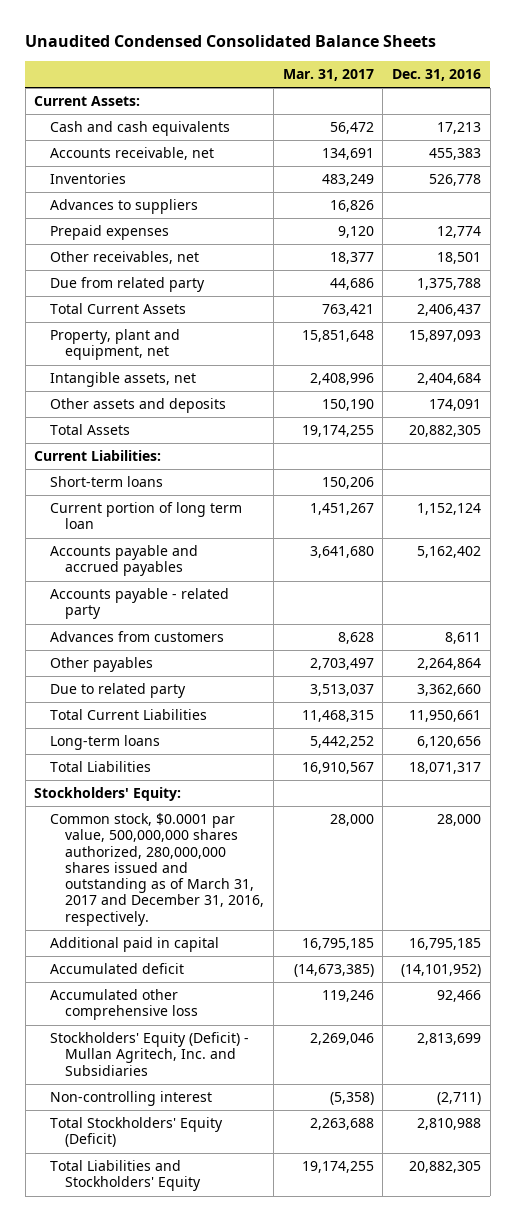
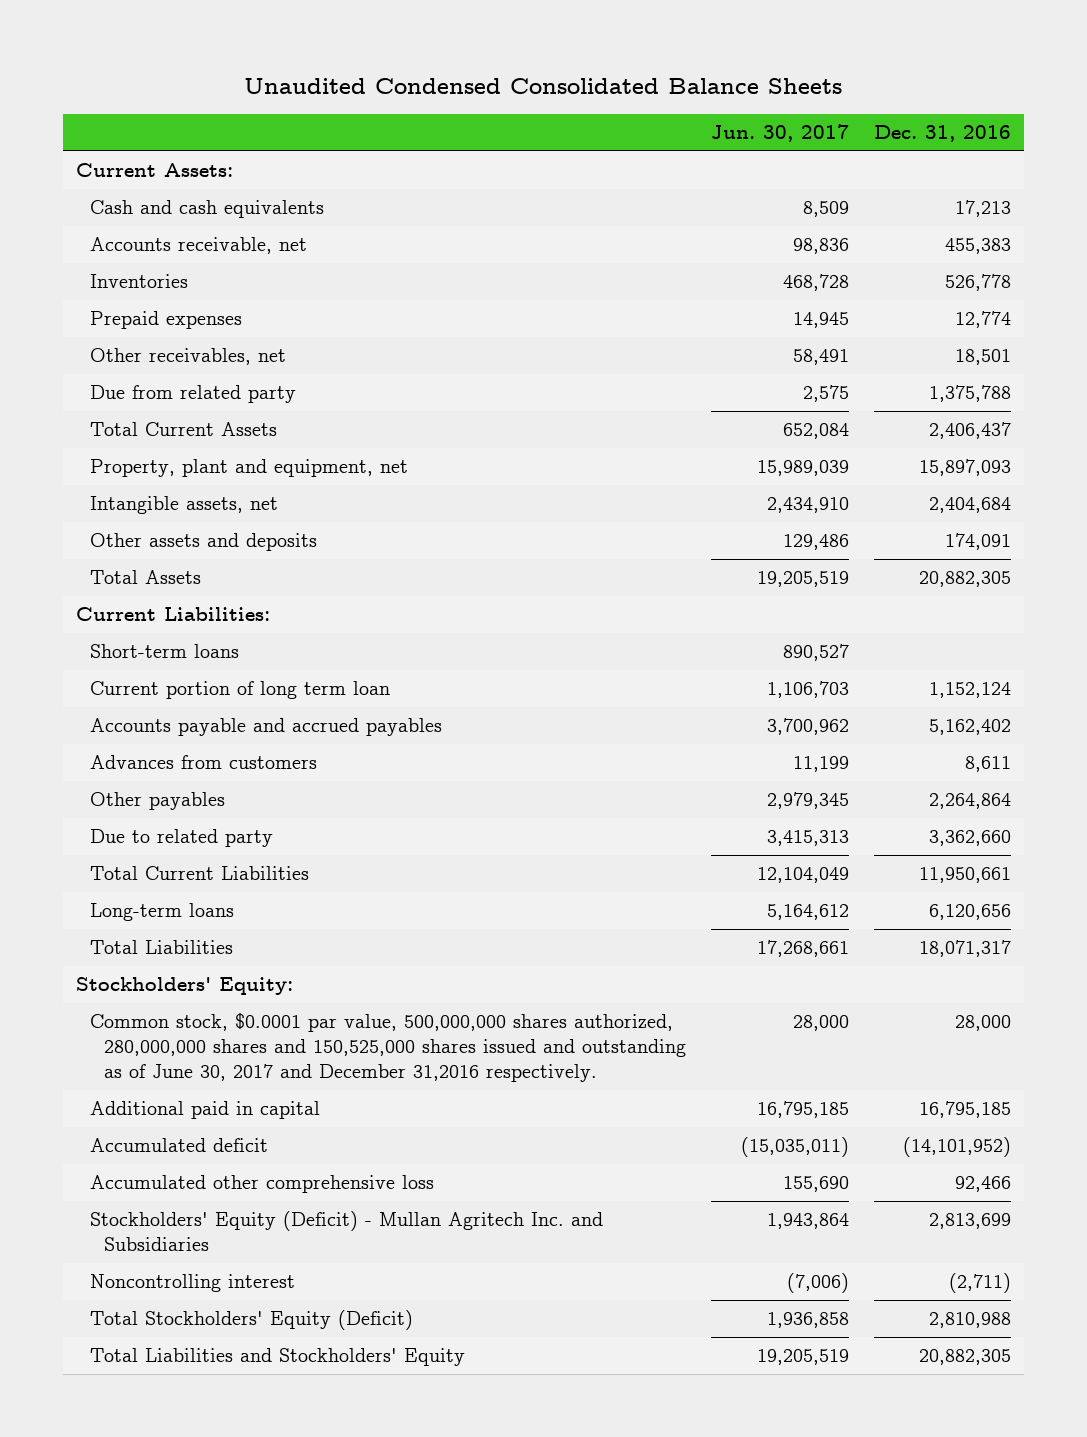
[282,69,374,82] Mar. 31, 2017 -> none
none -> [710,124,849,143] Jun. 30, 2017
[49,199,198,215] Advances to suppliers -> none
[49,588,229,620] Accounts payable - related party -> none
[49,813,265,926] Common stock, $0.0001 par value, 500,000,000 shares authorized, 280,000,000 shares issued and outstanding as of March 31, 2017 and December 31, 2016, respectively. -> [89,1013,686,1083] Common stock, $0.0001 par value, 500,000,000 shares authorized, 280,000,000 shares and 150,525,000 shares issued and outstanding as of June 30, 2017 and December 31,2016 respectively.
[49,1032,249,1076] Stockholders' Equity (Deficit) - Mullan Agritech, Inc. and Subsidiaries -> [89,1211,603,1252] Stockholders' Equity (Deficit) - Mullan Agritech Inc. and Subsidiaries
[49,1091,212,1107] Non-controlling interest -> [89,1274,295,1293] Noncontrolling interest

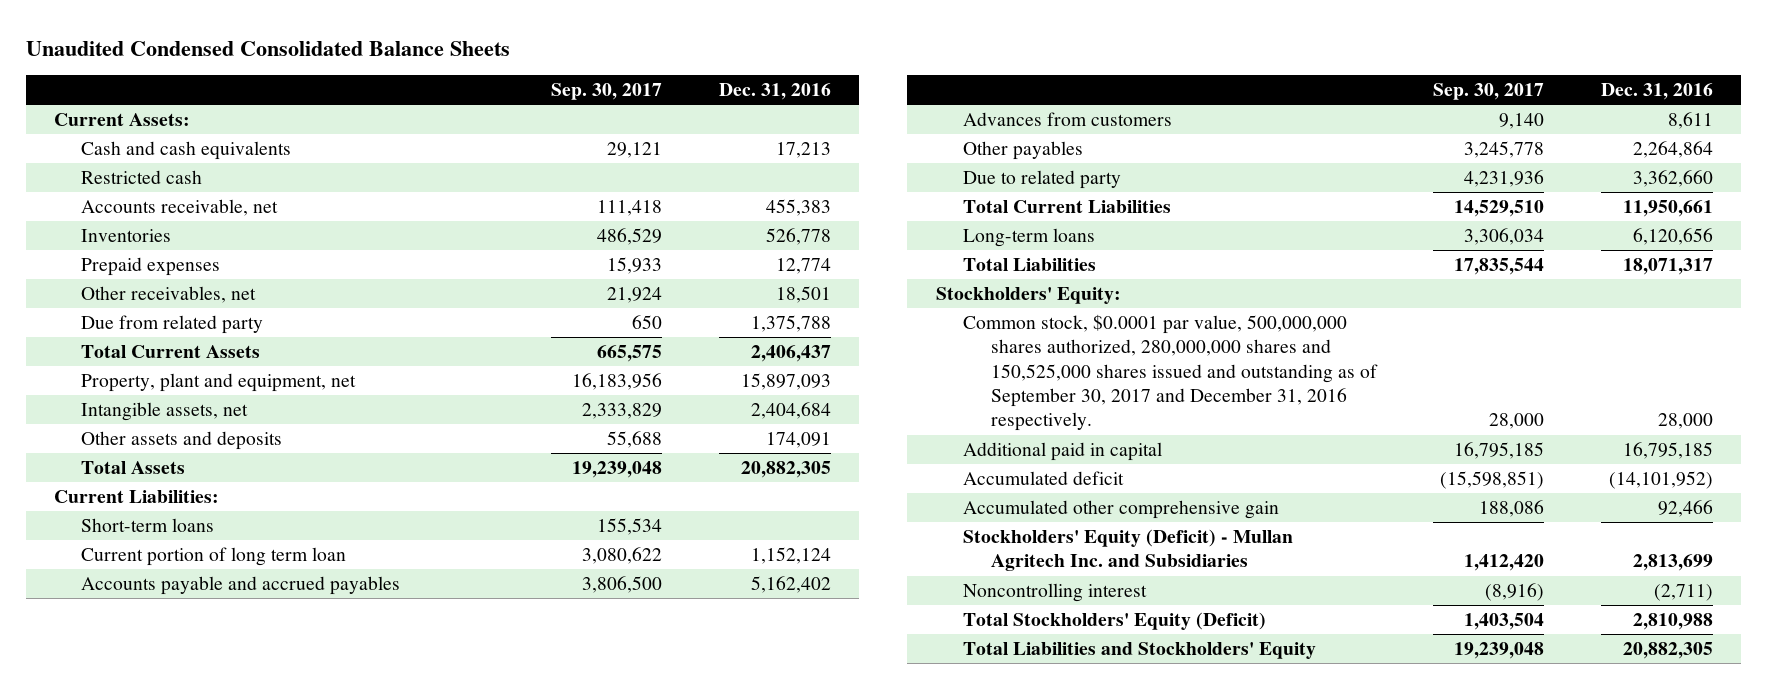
[710,124,849,143] Jun. 30, 2017 -> none
none -> [551,83,663,101] Sep. 30, 2017
none -> [81,170,203,185] Restricted cash
[89,1013,686,1083] Common stock, $0.0001 par value, 500,000,000 shares authorized, 280,000,000 shares and 150,525,000 shares issued and outstanding as of June 30, 2017 and December 31,2016 respectively. -> [963,314,1378,432] Common stock, $0.0001 par value, 500,000,000 shares authorized, 280,000,000 shares and 150,525,000 shares issued and outstanding as of September 30, 2017 and December 31, 2016 respectively.
[89,1175,434,1194] Accumulated other comprehensive loss -> [963,500,1280,520] Accumulated other comprehensive gain

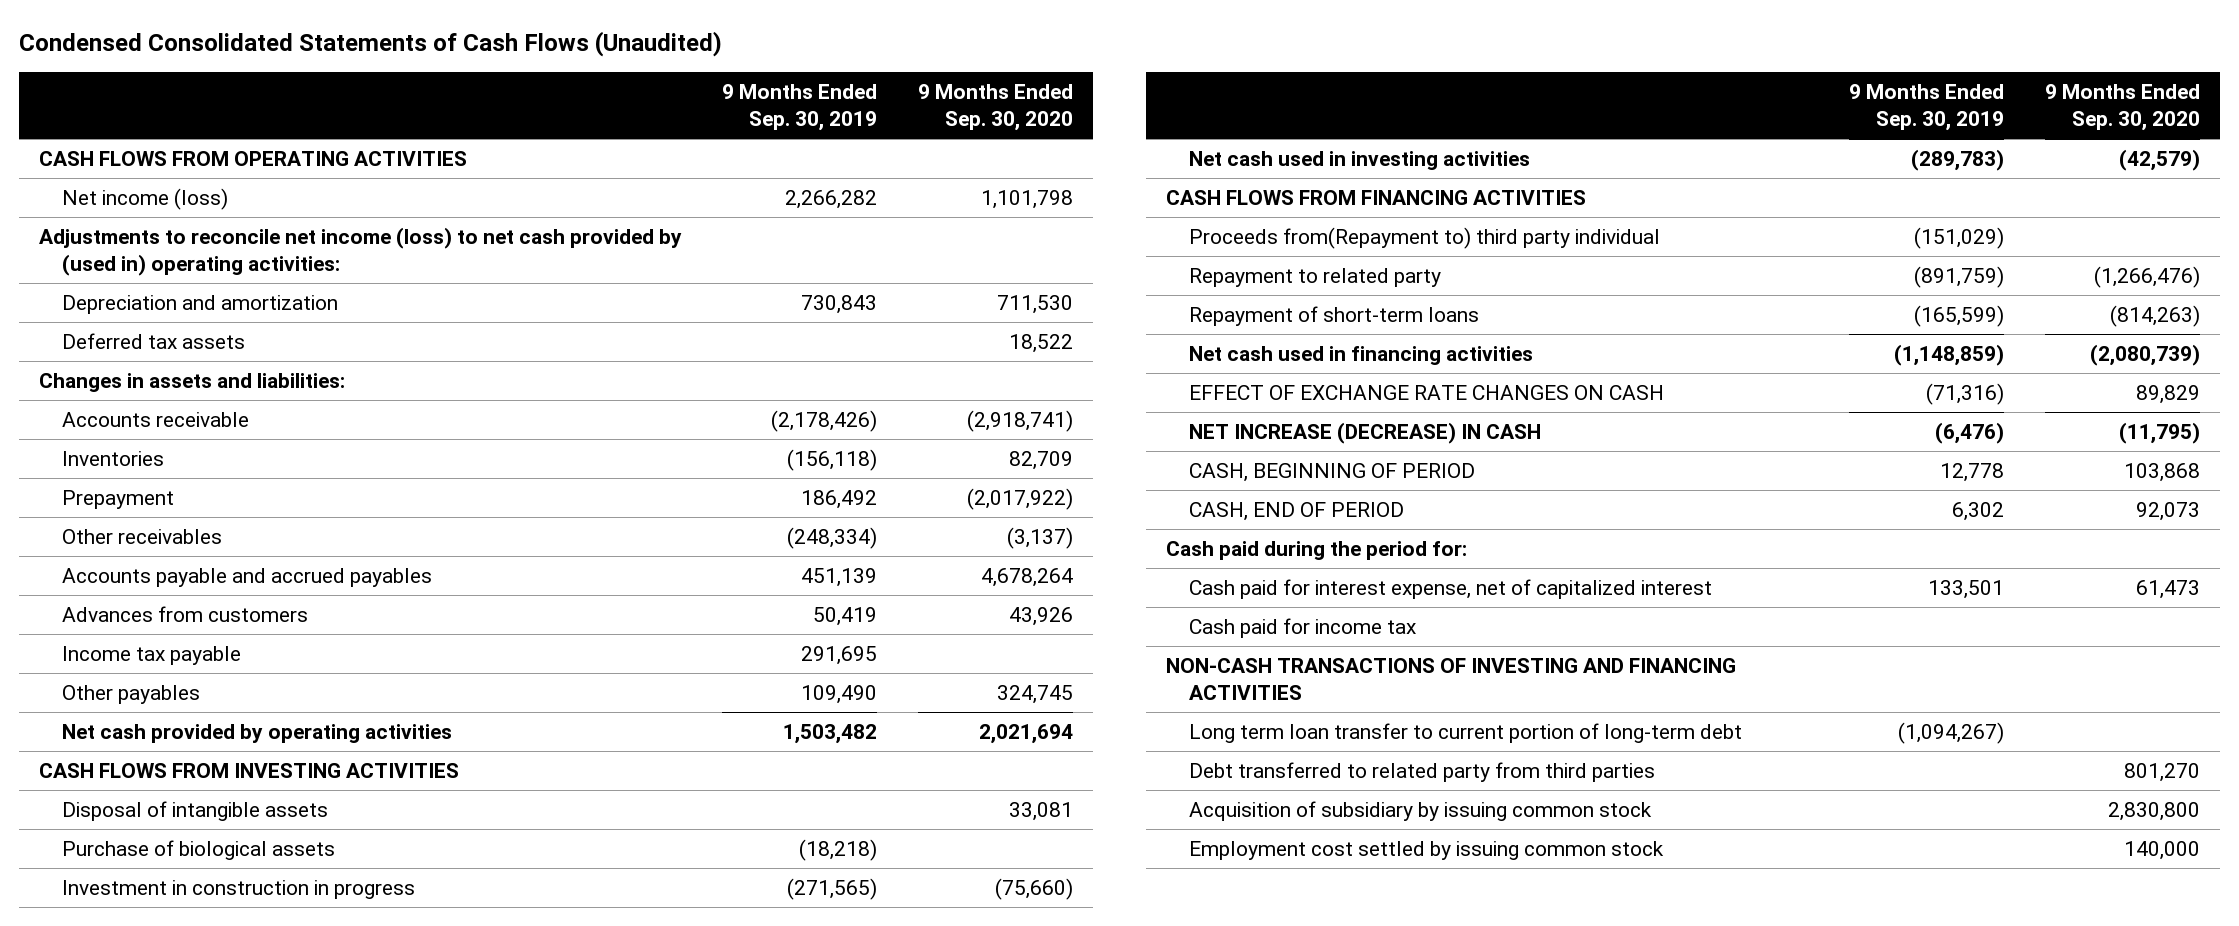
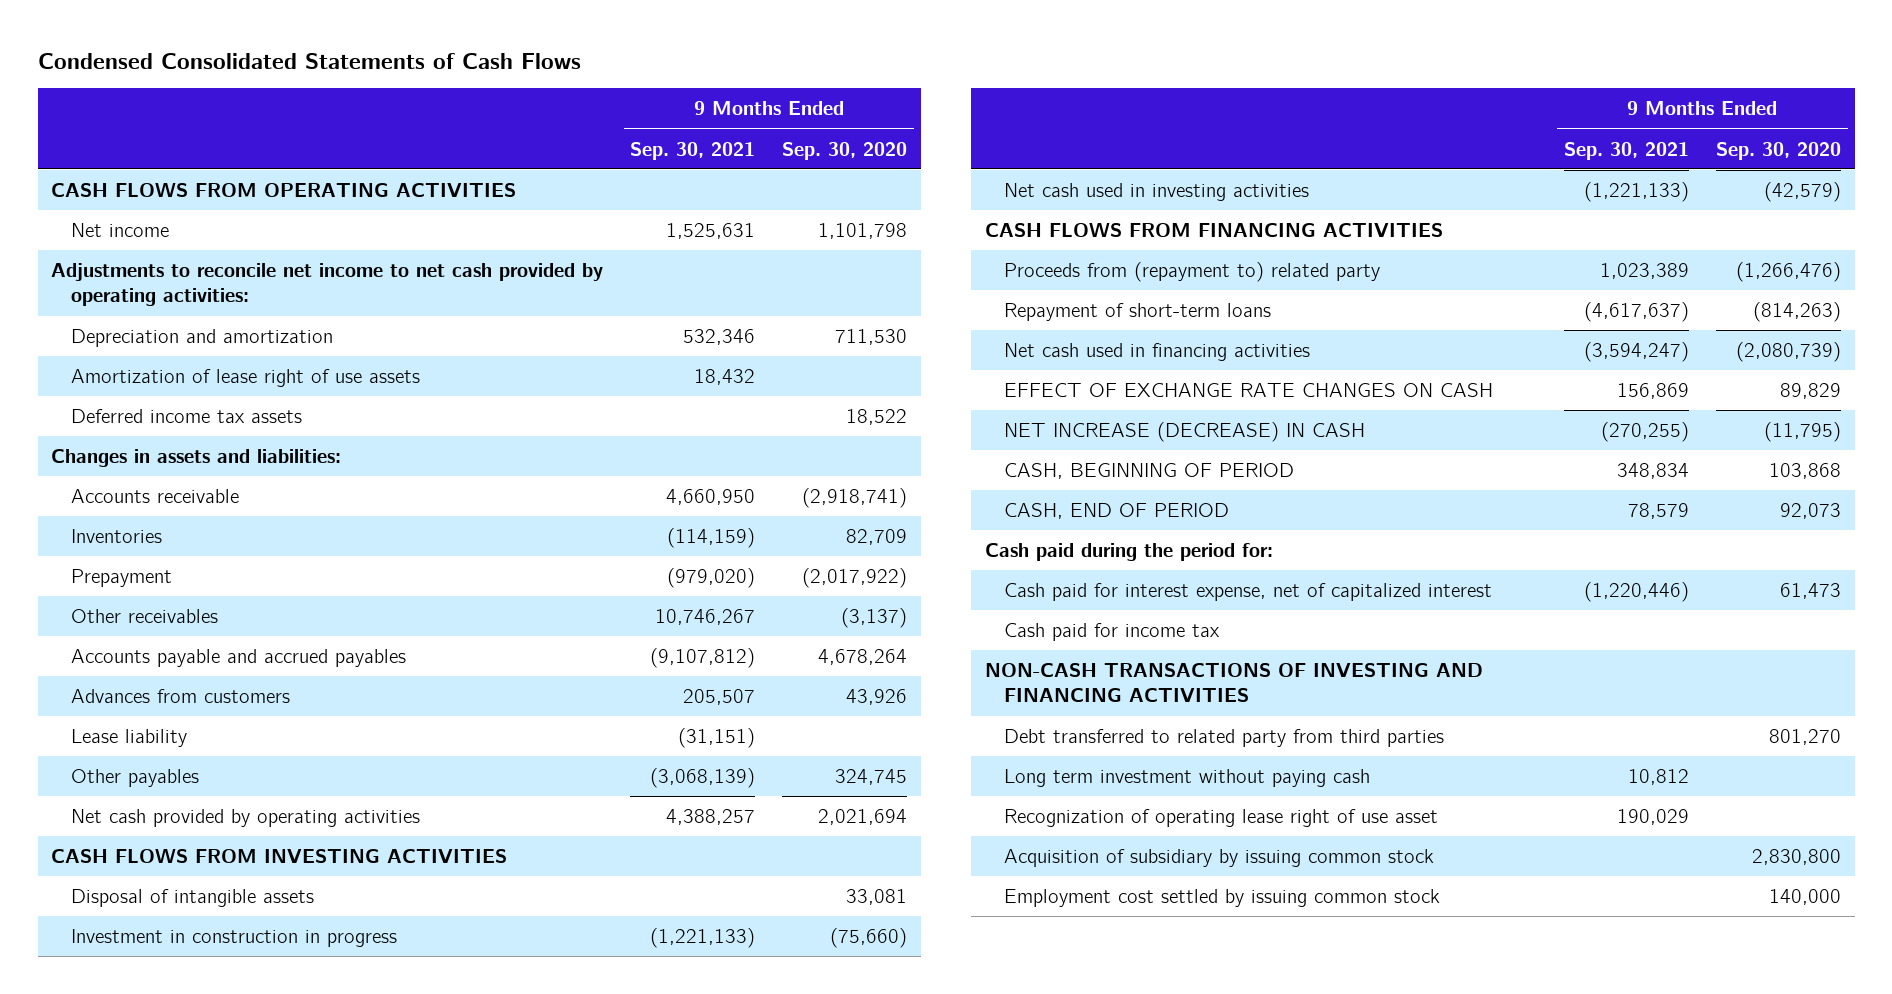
[18,31,722,58] Condensed Consolidated Statements of Cash Flows (Unaudited) -> [37,52,581,69] Condensed Consolidated Statements of Cash Flows
[722,84,878,132] 9 Months Ended Sep. 30, 2019 -> none
none -> [630,141,756,160] Sep. 30, 2021
[62,187,229,210] Net income (loss) -> [70,222,169,237] Net income
[38,226,682,276] Adjustments to reconcile net income (loss) to net cash provided by (used in) operating activities: -> [51,262,604,307] Adjustments to reconcile net income to net cash provided by operating activities:
none -> [70,368,420,387] Amortization of lease right of use assets
[62,332,246,349] Deferred tax assets -> [70,408,302,423] Deferred income tax assets
[62,645,242,665] Income tax payable -> none
none -> [70,728,187,747] Lease liability
[62,839,336,860] Purchase of biological assets -> none
[1189,226,1661,249] Proceeds from(Repayment to) third party individual -> none
[1189,267,1442,287] Repayment to related party -> [1004,261,1381,282] Proceeds from (repayment to) related party
[1189,722,1743,743] Long term loan transfer to current portion of long-term debt -> none
none -> [1004,768,1371,787] Long term investment without paying cash
none -> [1004,808,1439,827] Recognization of operating lease right of use asset

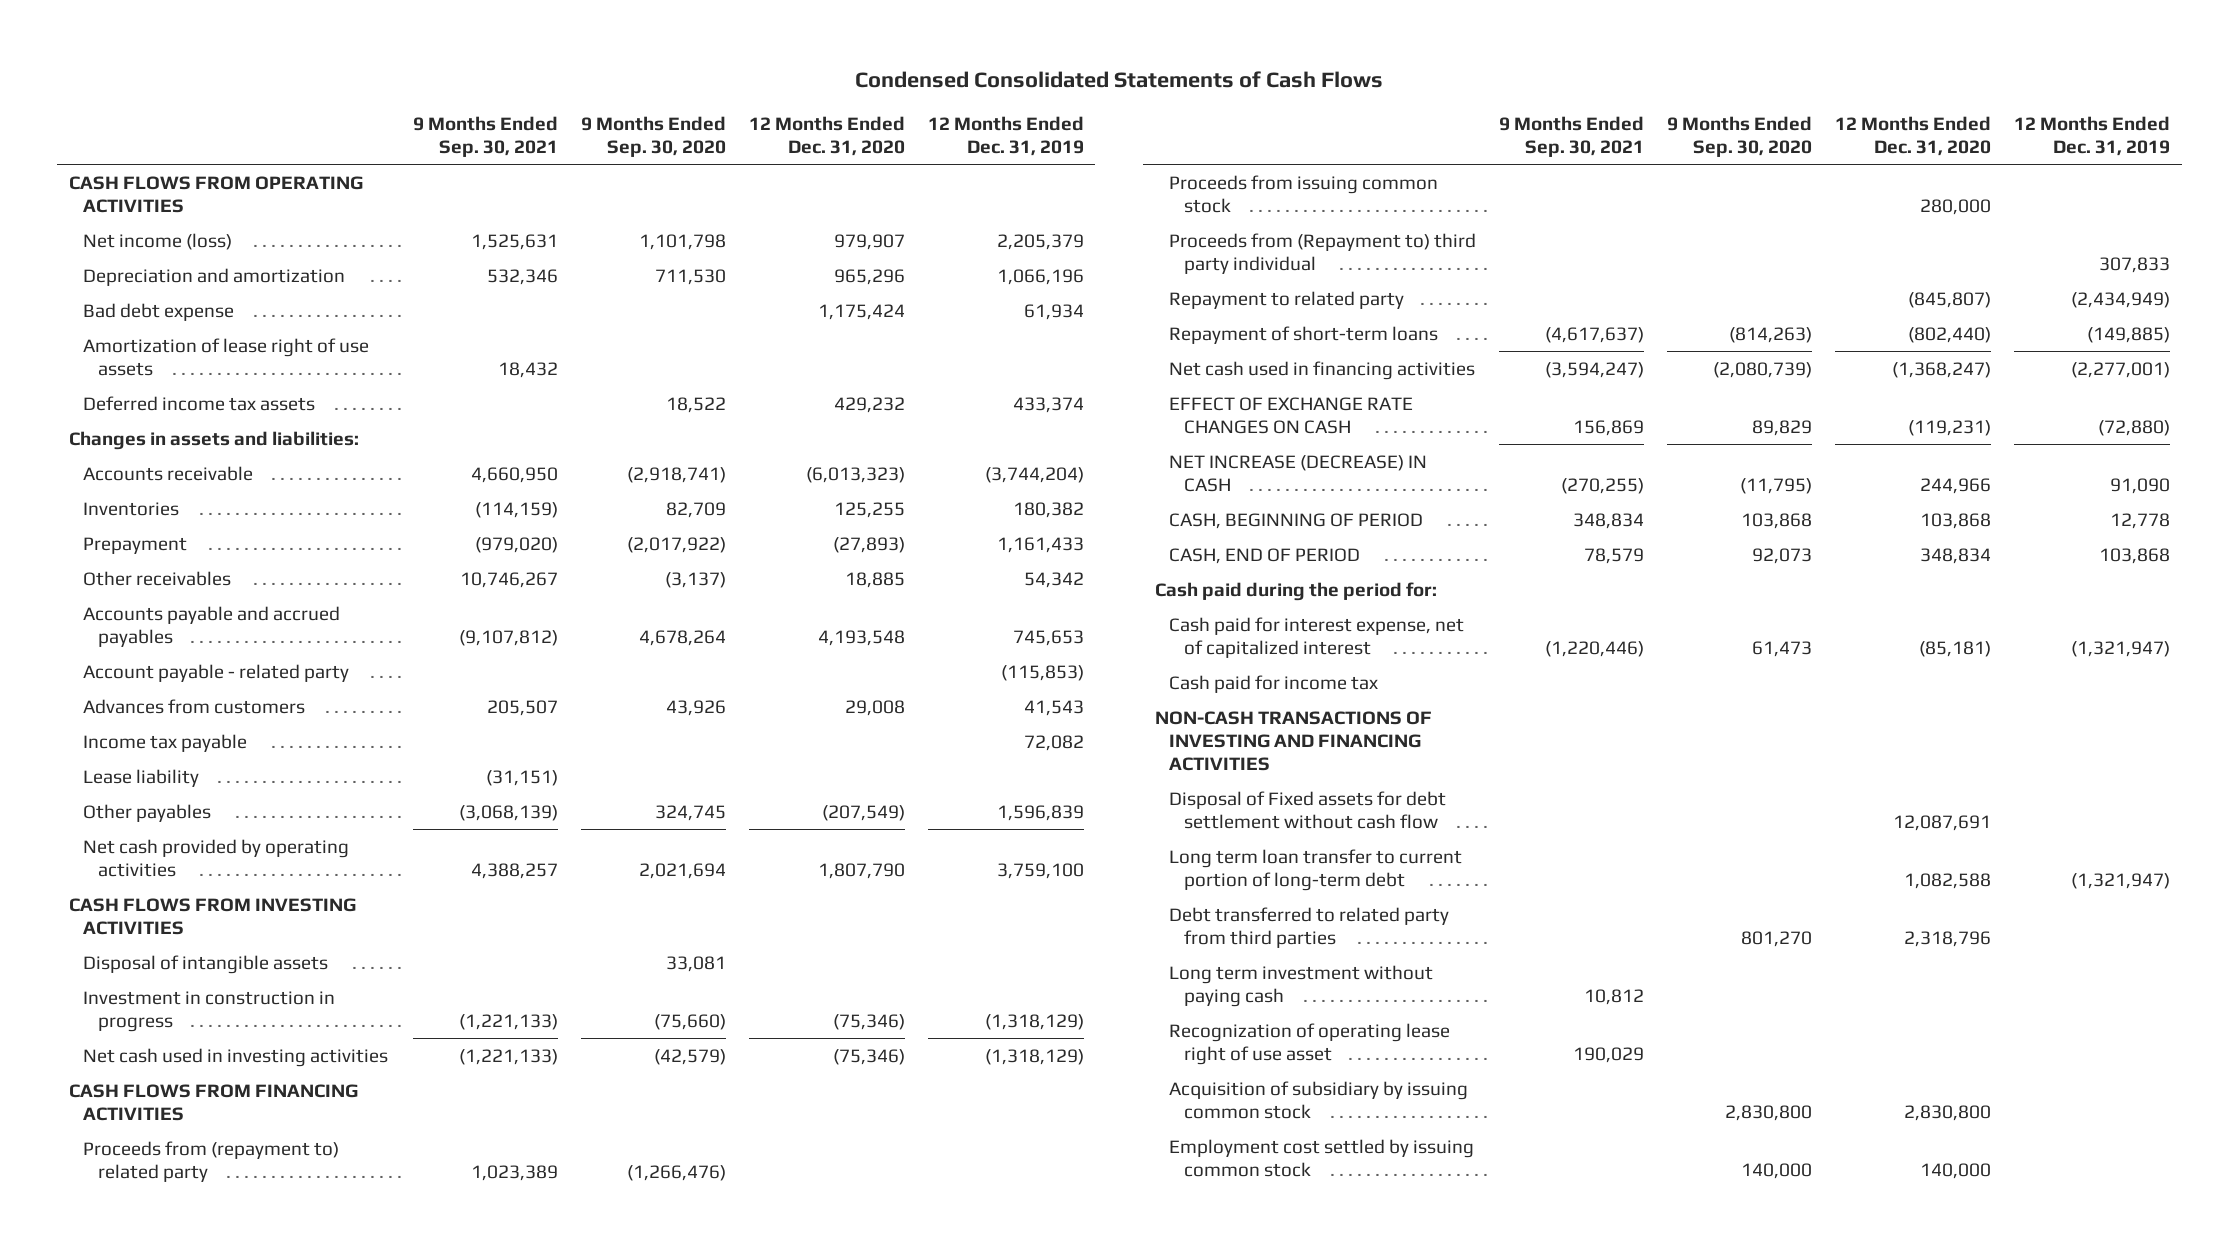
none -> [749,115,906,157] 12 Months Ended Dec. 31, 2020
none -> [927,115,1084,157] 12 Months Ended Dec. 31, 2019
[51,262,604,307] Adjustments to reconcile net income to net cash provided by operating activities: -> none
[70,222,169,237] Net income -> [83,232,233,250] Net income (loss)
none -> [83,302,235,321] Bad debt expense
none -> [83,663,350,682] Account payable - related party
none -> [83,733,248,752] Income tax payable
none -> [1169,174,1439,213] Proceeds from issuing common stock
none -> [1169,232,1477,274] Proceeds from (Repayment to) third party individual
none -> [1169,290,1405,309] Repayment to related party
none -> [1169,790,1447,829] Disposal of Fixed assets for debt settlement without cash flow
none -> [1169,848,1463,891] Long term loan transfer to current portion of long-term debt

